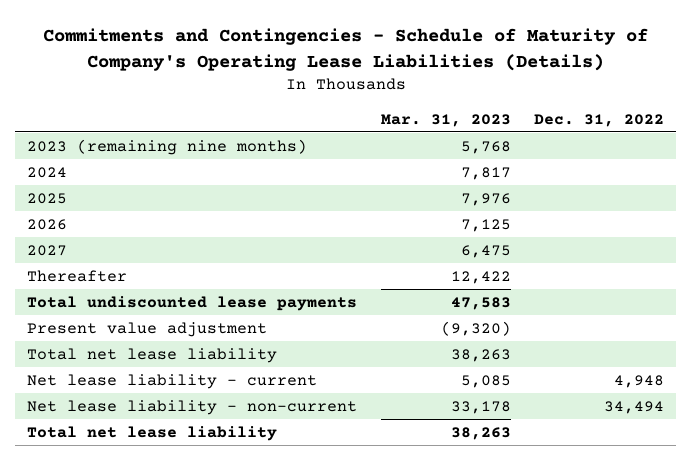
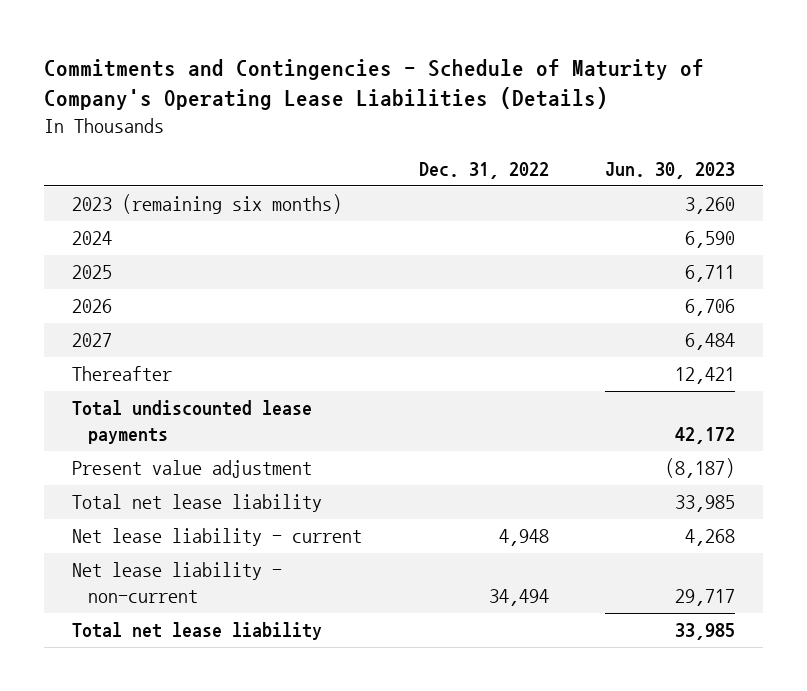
[380,113,511,127] Mar. 31, 2023 -> none
none -> [605,161,736,179] Jun. 30, 2023
[27,138,308,155] 2023 (remaining nine months) -> [72,194,343,215] 2023 (remaining six months)

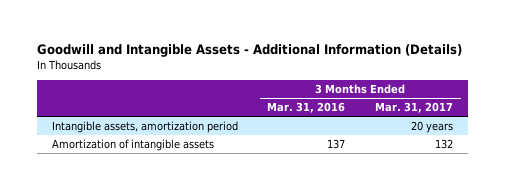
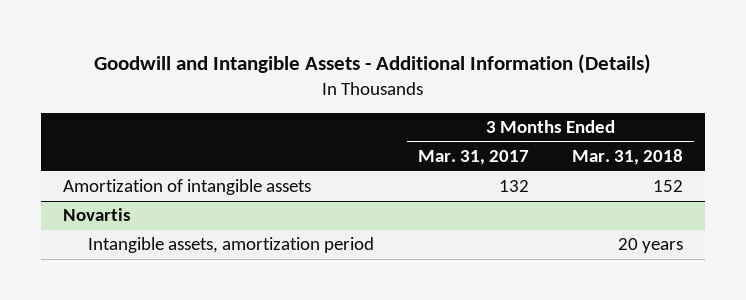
[267,102,346,114] Mar. 31, 2016 -> none
none -> [572,149,684,166] Mar. 31, 2018
[51,121,238,134] Intangible assets, amortization period -> none
none -> [62,208,131,222] Novartis
none -> [88,237,375,254] Intangible assets, amortization period

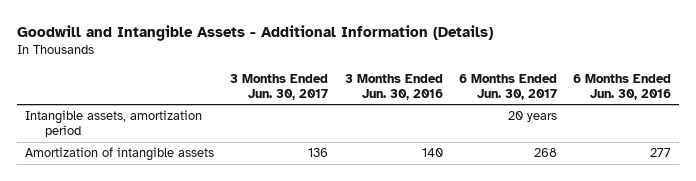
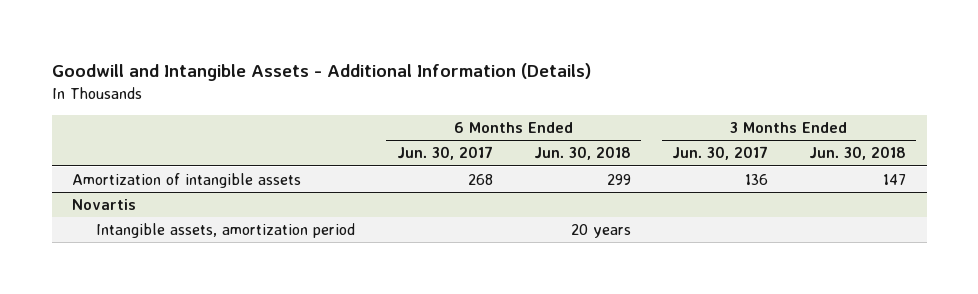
[344,73,443,100] 3 Months Ended Jun. 30, 2016 -> none
[572,73,671,100] 6 Months Ended Jun. 30, 2016 -> none
none -> [533,146,631,161] Jun. 30, 2018
none -> [809,146,907,161] Jun. 30, 2018
[25,110,203,138] Intangible assets, amortization period -> none
none -> [72,199,137,211] Novartis
none -> [96,223,356,239] Intangible assets, amortization period

